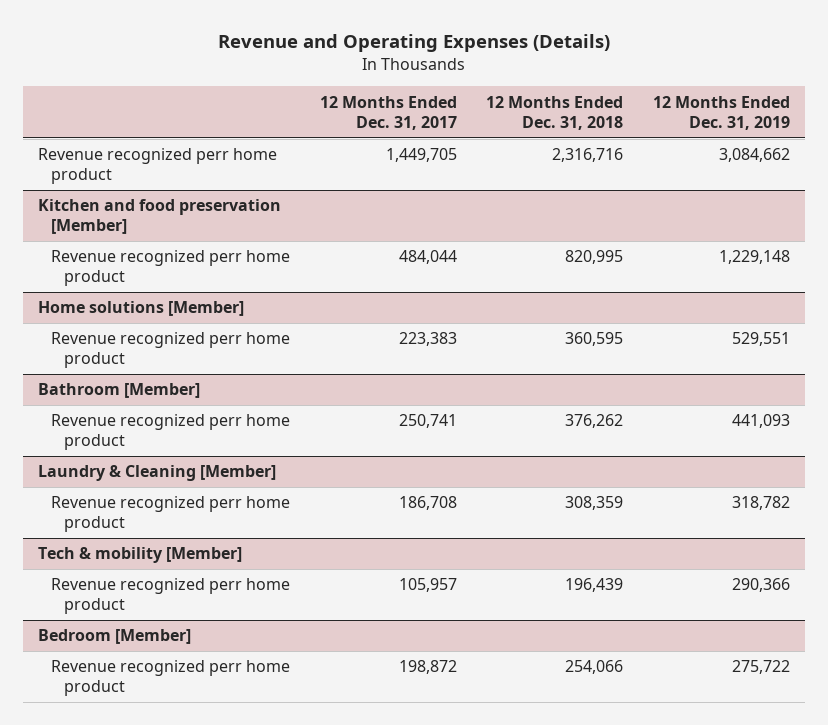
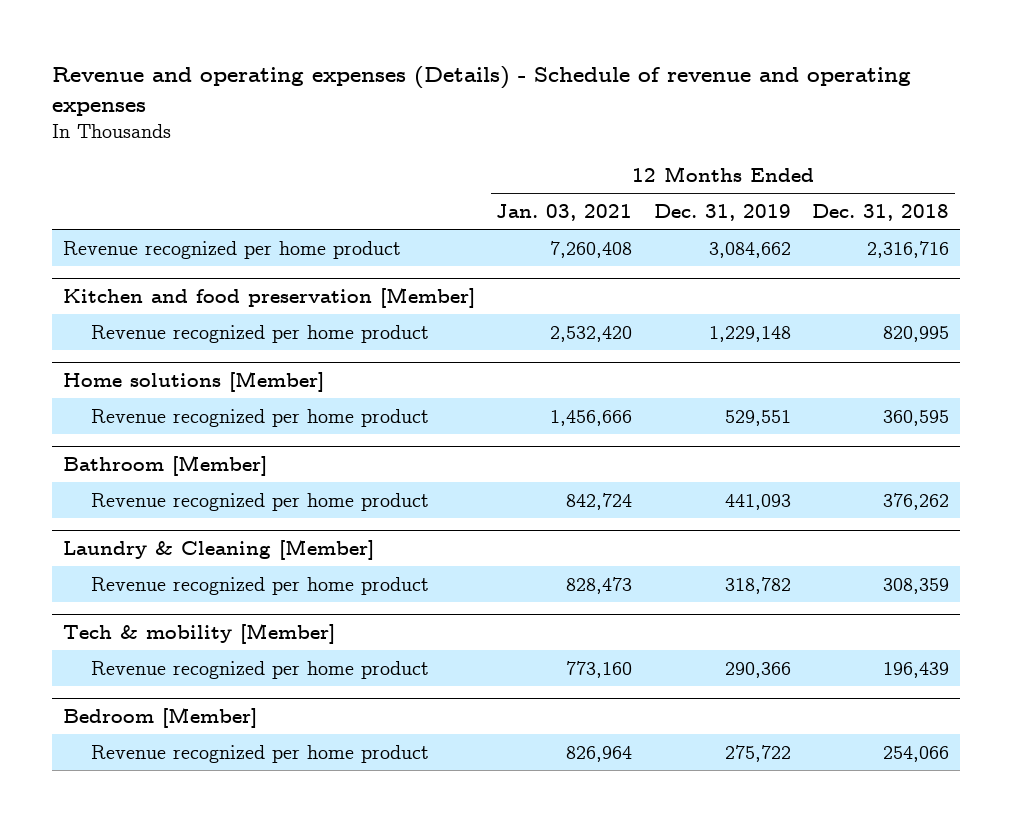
[217,34,610,53] Revenue and Operating Expenses (Details) -> [52,66,912,117] Revenue and operating expenses (Details) - Schedule of revenue and operating expenses
[319,95,457,130] 12 Months Ended Dec. 31, 2017 -> none
none -> [496,203,633,221] Jan. 03, 2021
[37,148,277,185] Revenue recognized perr home product -> [62,240,401,259] Revenue recognized per home product
[51,250,291,287] Revenue recognized perr home product -> [90,324,429,343] Revenue recognized per home product
[51,332,291,369] Revenue recognized perr home product -> [90,408,429,427] Revenue recognized per home product
[51,414,291,451] Revenue recognized perr home product -> [90,492,429,511] Revenue recognized per home product
[51,496,291,533] Revenue recognized perr home product -> [90,576,429,595] Revenue recognized per home product
[51,578,291,615] Revenue recognized perr home product -> [90,660,429,679] Revenue recognized per home product
[51,660,291,697] Revenue recognized perr home product -> [90,744,429,763] Revenue recognized per home product

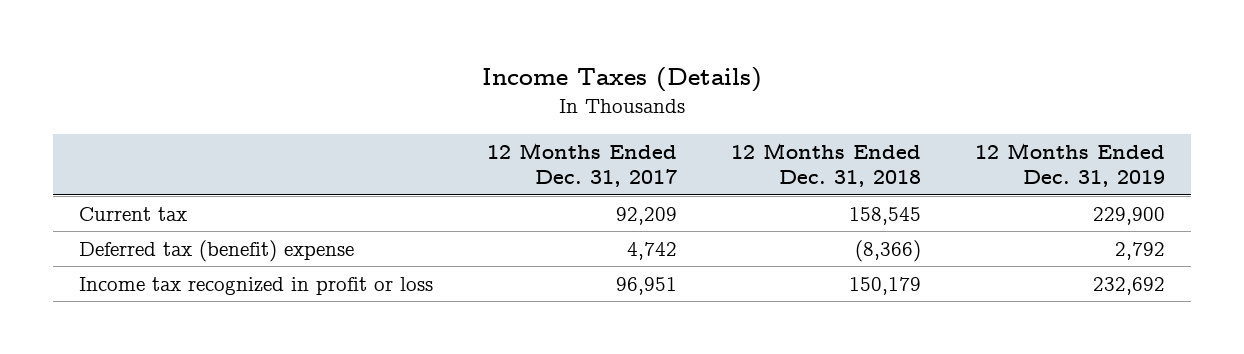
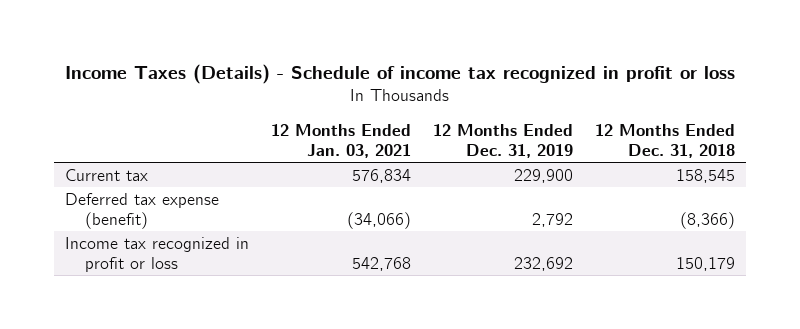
[481,67,762,93] Income Taxes (Details) -> [64,64,735,85] Income Taxes (Details) - Schedule of income tax recognized in profit or loss
[487,142,678,188] 12 Months Ended Dec. 31, 2017 -> none
none -> [270,123,411,158] 12 Months Ended Jan. 03, 2021
[79,239,355,262] Deferred tax (benefit) expense -> [64,192,219,229] Deferred tax expense (benefit)

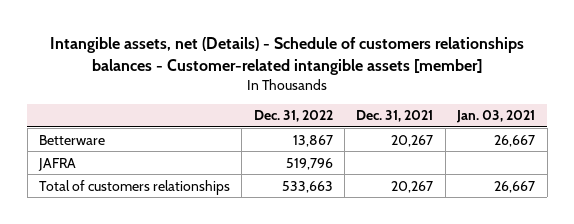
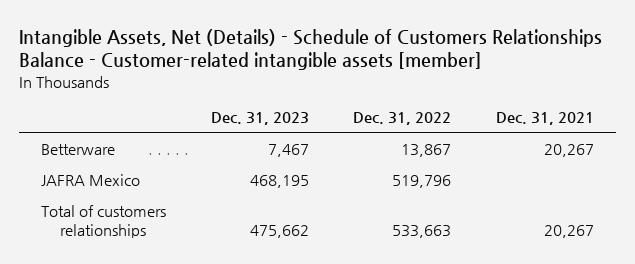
[50,36,525,75] Intangible assets, net (Details) - Schedule of customers relationships balances - Customer-related intangible assets [member] -> [19,28,603,71] Intangible Assets, Net (Details) - Schedule of Customers Relationships Balance - Customer-related intangible assets [member]
[456,110,536,124] Jan. 03, 2021 -> none
none -> [210,112,309,126] Dec. 31, 2023
[37,157,76,171] JAFRA -> [41,173,141,186] JAFRA Mexico

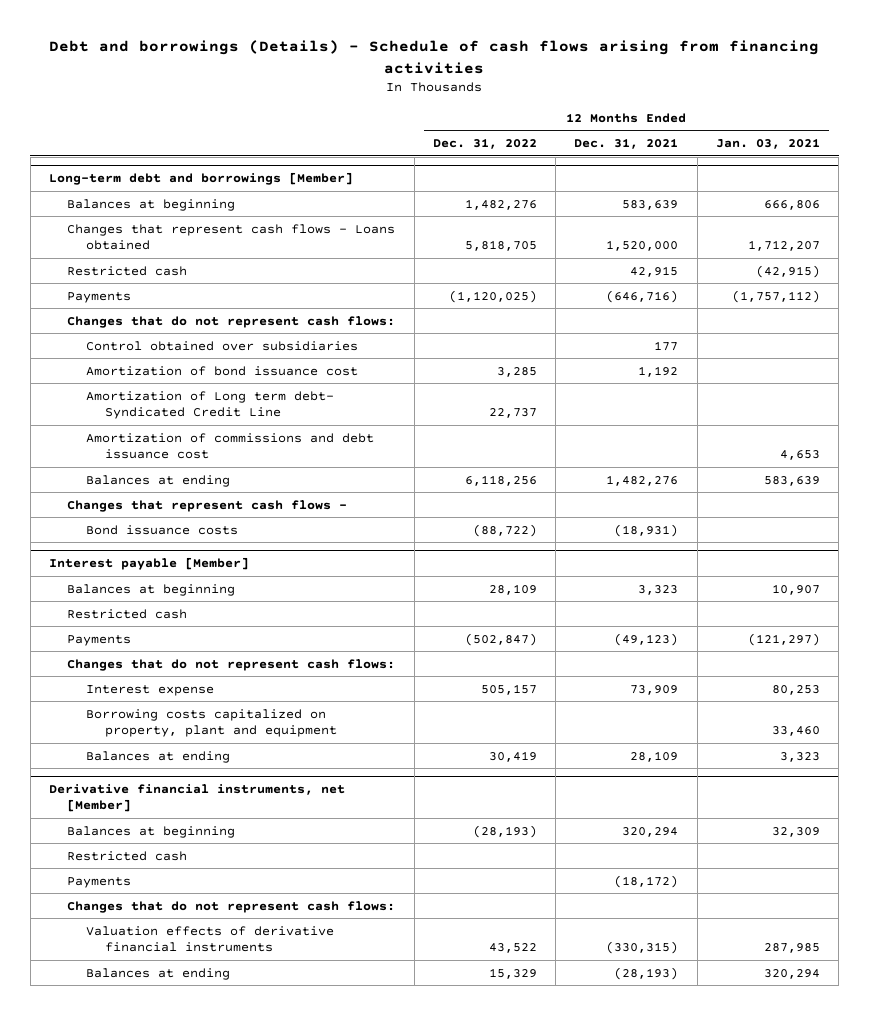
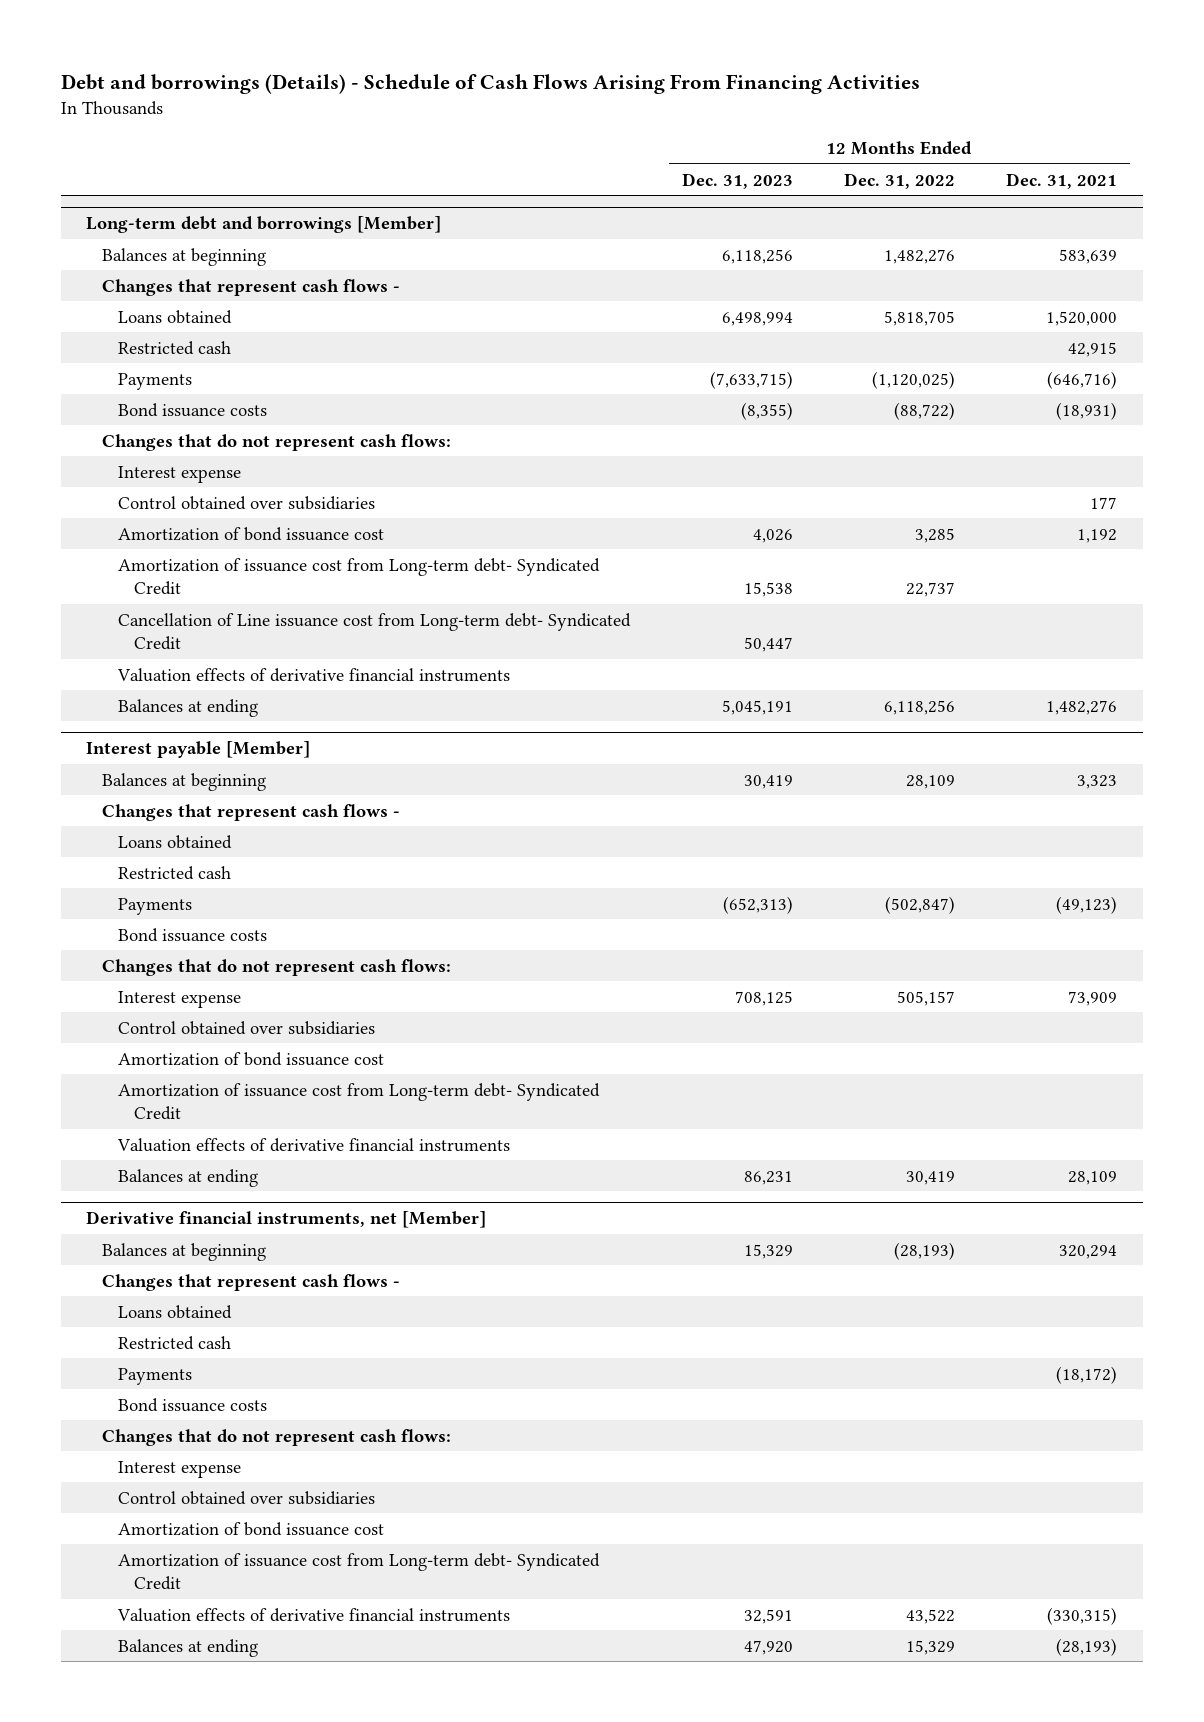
[49,40,820,74] Debt and borrowings (Details) - Schedule of cash flows arising from financing activities -> [60,74,920,95] Debt and borrowings (Details) - Schedule of Cash Flows Arising From Financing Activities
[715,138,820,150] Jan. 03, 2021 -> none
none -> [681,172,793,189] Dec. 31, 2023
[67,499,348,512] Changes that represent cash flows - -> [102,278,401,296] Changes that represent cash flows -
[67,223,396,251] Changes that represent cash flows - Loans obtained -> [118,309,233,324] Loans obtained
[86,524,239,535] Bond issuance costs -> [118,402,268,417] Bond issuance costs
none -> [118,465,242,483] Interest expense
[86,432,375,460] Amortization of commissions and debt issuance cost -> none
[86,390,335,420] Amortization of Long term debt- Syndicated Credit Line -> [118,557,601,595] Amortization of issuance cost from Long-term debt- Syndicated Credit
none -> [118,612,632,650] Cancellation of Line issuance cost from Long-term debt- Syndicated Credit
none -> [117,667,511,682] Valuation effects of derivative financial instruments
none -> [102,803,401,821] Changes that represent cash flows -
none -> [118,834,233,849] Loans obtained
none -> [118,927,268,942] Bond issuance costs
[86,708,337,738] Borrowing costs capitalized on property, plant and equipment -> none
none -> [118,1020,376,1035] Control obtained over subsidiaries
none -> [118,1051,385,1066] Amortization of bond issuance cost
none -> [118,1082,601,1120] Amortization of issuance cost from Long-term debt- Syndicated Credit
none -> [117,1137,511,1152] Valuation effects of derivative financial instruments
none -> [102,1273,401,1291] Changes that represent cash flows -
none -> [118,1304,233,1319] Loans obtained
none -> [118,1397,268,1412] Bond issuance costs
none -> [118,1460,242,1478] Interest expense
none -> [118,1490,376,1505] Control obtained over subsidiaries
none -> [118,1521,385,1536] Amortization of bond issuance cost
none -> [118,1552,601,1590] Amortization of issuance cost from Long-term debt- Syndicated Credit

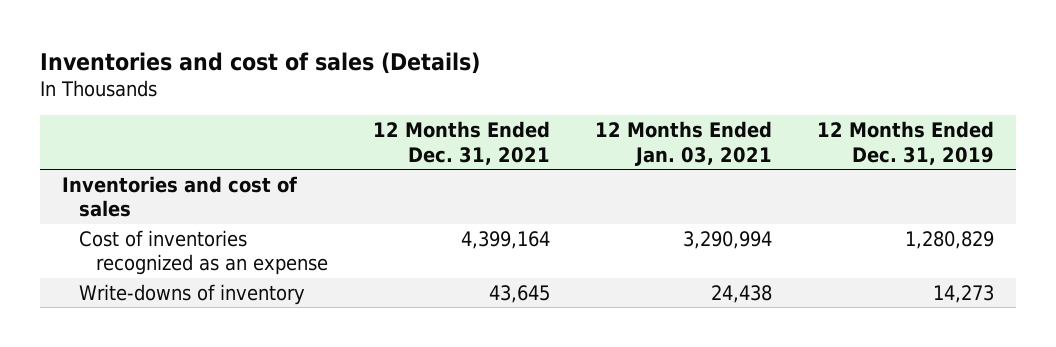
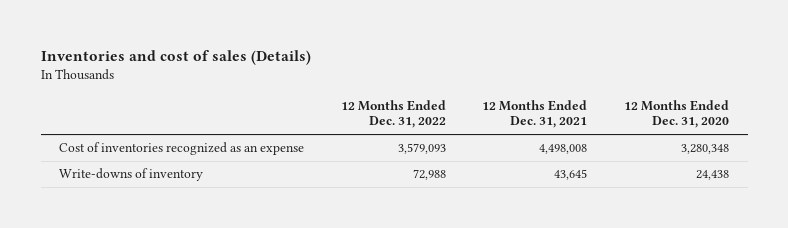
[594,121,772,166] 12 Months Ended Jan. 03, 2021 -> none
[816,121,994,165] 12 Months Ended Dec. 31, 2019 -> none
none -> [340,99,446,129] 12 Months Ended Dec. 31, 2022
none -> [624,99,730,129] 12 Months Ended Dec. 31, 2020
[62,175,298,218] Inventories and cost of sales -> none
[460,230,550,249] 4,399,164 -> [539,144,588,155] 4,498,008

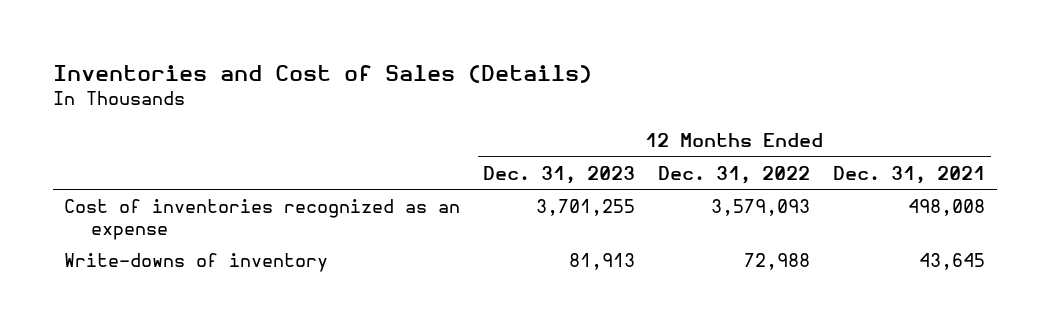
[40,50,311,66] Inventories and cost of sales (Details) -> [52,64,592,83] Inventories and Cost of Sales (Details)
[624,99,730,129] 12 Months Ended Dec. 31, 2020 -> none
none -> [483,165,636,184] Dec. 31, 2023
[539,144,588,155] 4,498,008 -> [908,199,986,217] 498,008

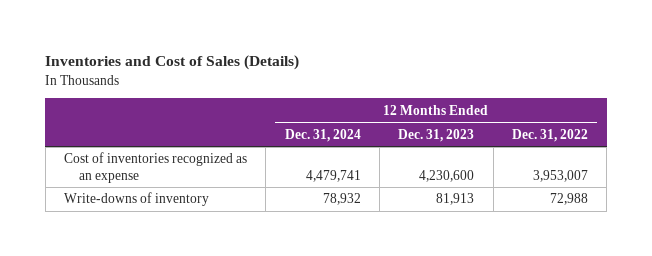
[833,165,986,184] Dec. 31, 2021 -> none
none -> [284,128,361,142] Dec. 31, 2024
[536,199,636,217] 3,701,255 -> [419,169,475,182] 4,230,600
[711,199,811,217] 3,579,093 -> [532,169,588,182] 3,953,007

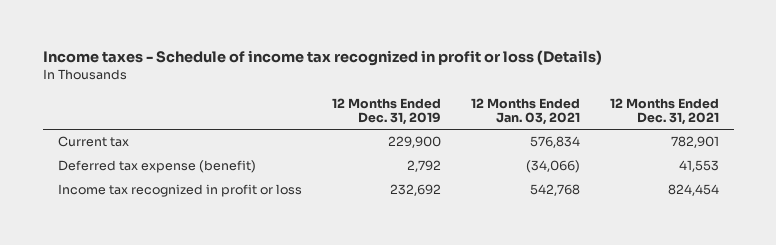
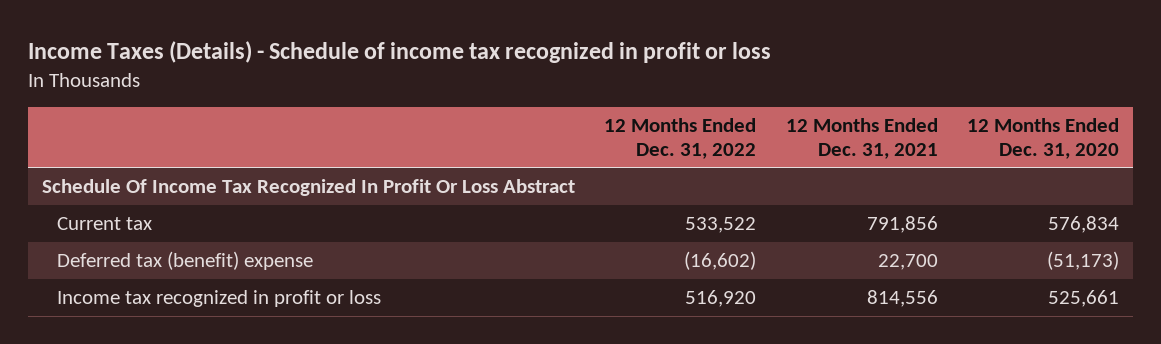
[42,49,602,66] Income taxes - Schedule of income tax recognized in profit or loss (Details) -> [27,41,771,64] Income Taxes (Details) - Schedule of income tax recognized in profit or loss
[331,97,441,125] 12 Months Ended Dec. 31, 2019 -> none
[470,97,580,125] 12 Months Ended Jan. 03, 2021 -> none
none -> [604,118,757,159] 12 Months Ended Dec. 31, 2022
none -> [966,118,1119,159] 12 Months Ended Dec. 31, 2020
none -> [42,179,576,197] Schedule Of Income Tax Recognized In Profit Or Loss Abstract
[670,136,719,149] 782,901 -> [866,216,938,234] 791,856
[57,160,256,174] Deferred tax expense (benefit) -> [57,251,314,271] Deferred tax (benefit) expense
[678,160,719,173] 41,553 -> [877,254,938,271] 22,700
[667,184,719,197] 824,454 -> [866,290,938,308] 814,556

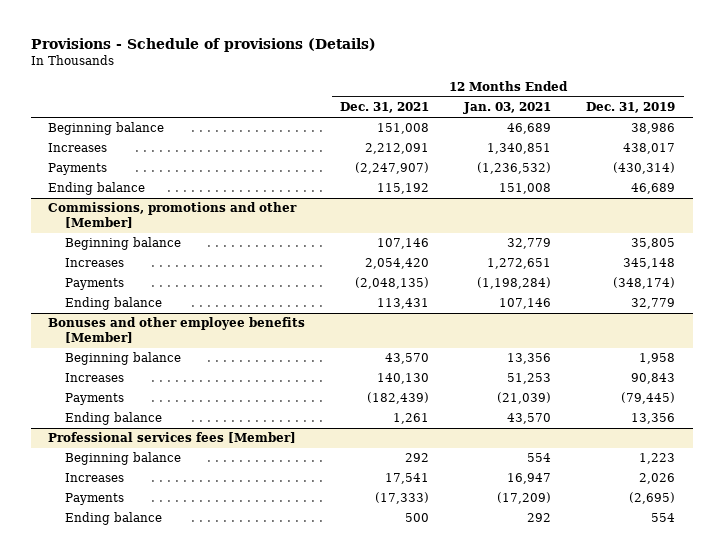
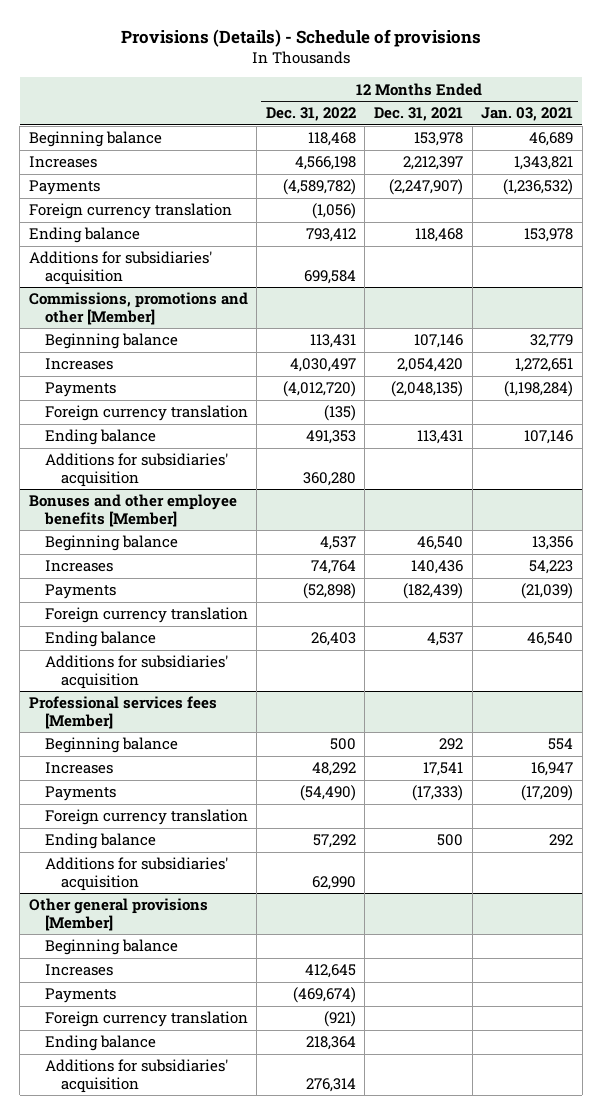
[30,38,376,53] Provisions - Schedule of provisions (Details) -> [120,28,481,47] Provisions (Details) - Schedule of provisions
[586,102,676,114] Dec. 31, 2019 -> none
none -> [265,107,356,122] Dec. 31, 2022
[377,123,430,135] 151,008 -> [413,132,463,147] 153,978
[365,143,430,155] 2,212,091 -> [402,156,463,171] 2,212,397
[487,143,552,155] 1,340,851 -> [514,156,574,171] 1,343,821
none -> [28,203,232,220] Foreign currency translation
[377,183,430,195] 115,192 -> [414,228,463,243] 118,468
[499,183,552,195] 151,008 -> [524,228,574,243] 153,978
none -> [28,251,212,285] Additions for subsidiaries' acquisition
none -> [44,405,248,422] Foreign currency translation
none -> [44,453,228,487] Additions for subsidiaries' acquisition
[385,353,430,365] 43,570 -> [416,536,463,551] 46,540
[377,373,430,385] 140,130 -> [410,560,463,575] 140,436
[507,373,552,385] 51,253 -> [529,560,574,575] 54,223
none -> [44,607,248,624] Foreign currency translation
[393,413,430,425] 1,261 -> [426,632,463,647] 4,537
[507,413,552,425] 43,570 -> [527,632,574,647] 46,540
none -> [44,655,228,689] Additions for subsidiaries' acquisition
none -> [44,809,248,826] Foreign currency translation
none -> [44,857,228,891] Additions for subsidiaries' acquisition
none -> [28,898,208,931] Other general provisions [Member]
none -> [44,939,178,956] Beginning balance
none -> [44,964,113,977] Increases
none -> [44,988,116,1004] Payments
none -> [44,1011,248,1028] Foreign currency translation
none -> [44,1035,156,1052] Ending balance
none -> [44,1059,228,1093] Additions for subsidiaries' acquisition

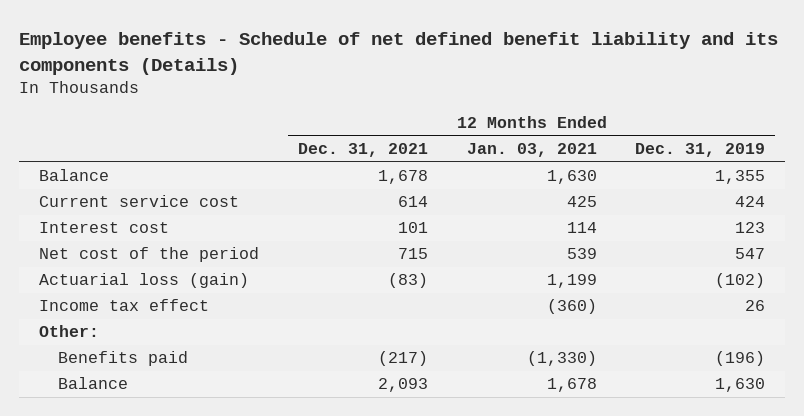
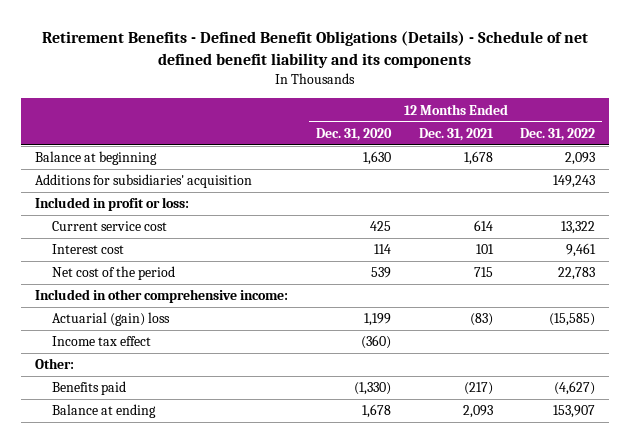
[19,32,779,75] Employee benefits - Schedule of net defined benefit liability and its components (Details) -> [42,31,589,69] Retirement Benefits - Defined Benefit Obligations (Details) - Schedule of net defined benefit liability and its components
[466,143,597,158] Jan. 03, 2021 -> none
[635,143,766,158] Dec. 31, 2019 -> none
none -> [315,128,392,142] Dec. 31, 2020
none -> [520,128,596,142] Dec. 31, 2022
[38,169,109,182] Balance -> [35,151,158,166] Balance at beginning
none -> [35,174,253,189] Additions for subsidiaries' acquisition
none -> [35,197,190,212] Included in profit or loss:
none -> [35,289,289,304] Included in other comprehensive income:
[38,273,249,289] Actuarial loss (gain) -> [52,312,171,327] Actuarial (gain) loss
[58,377,129,390] Balance -> [52,404,157,419] Balance at ending

